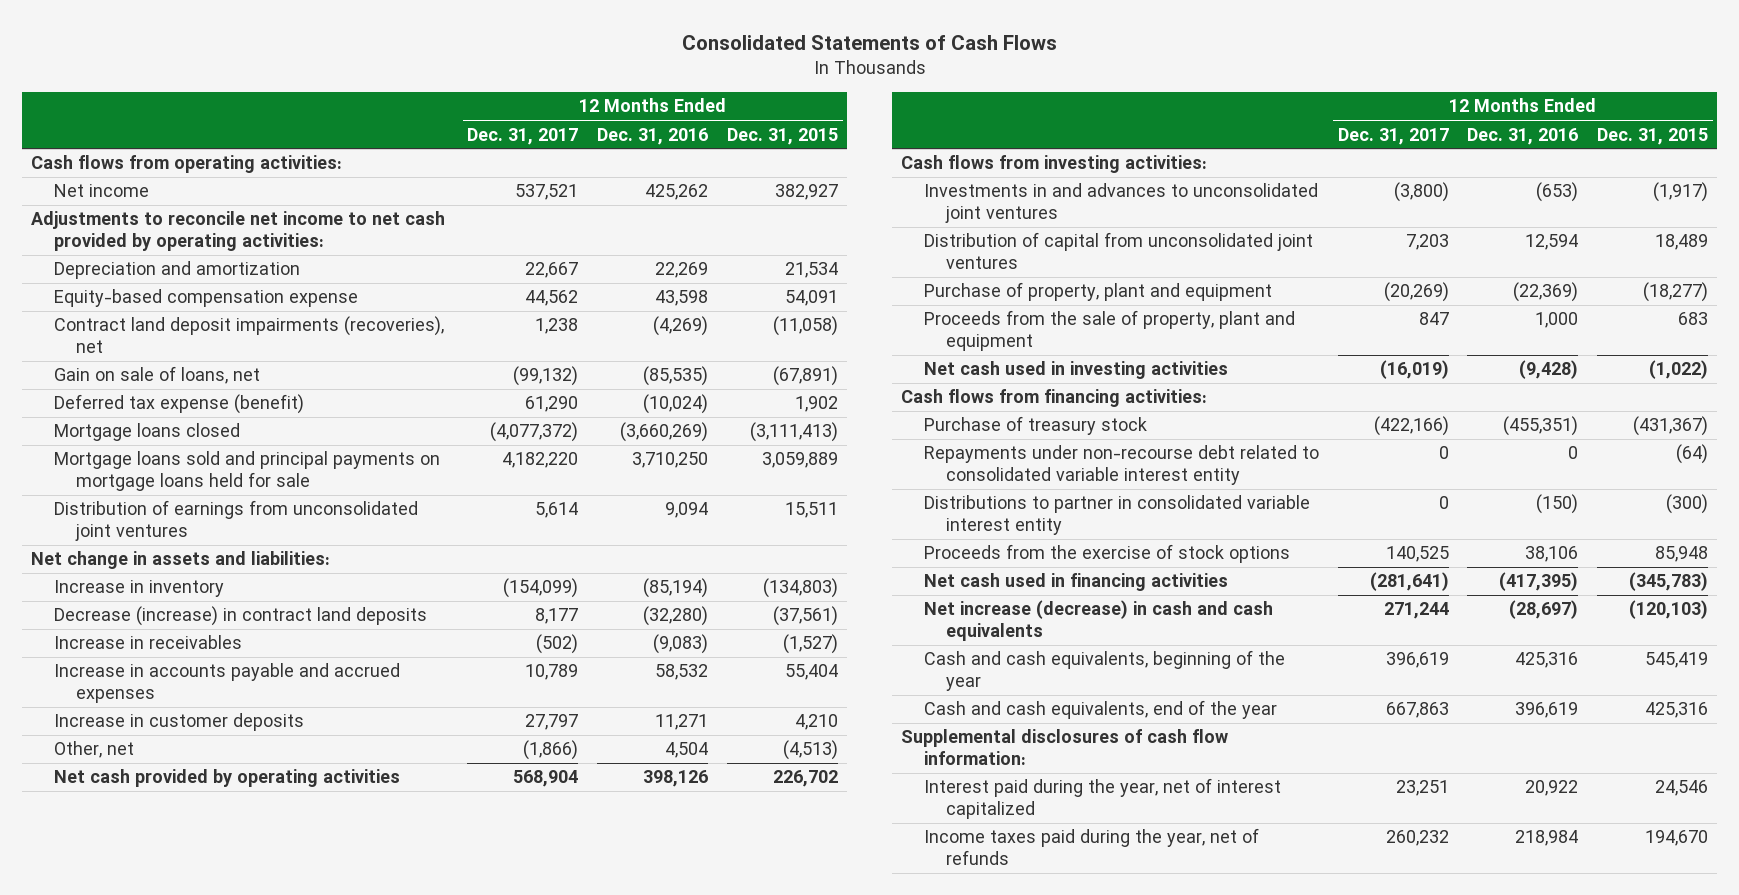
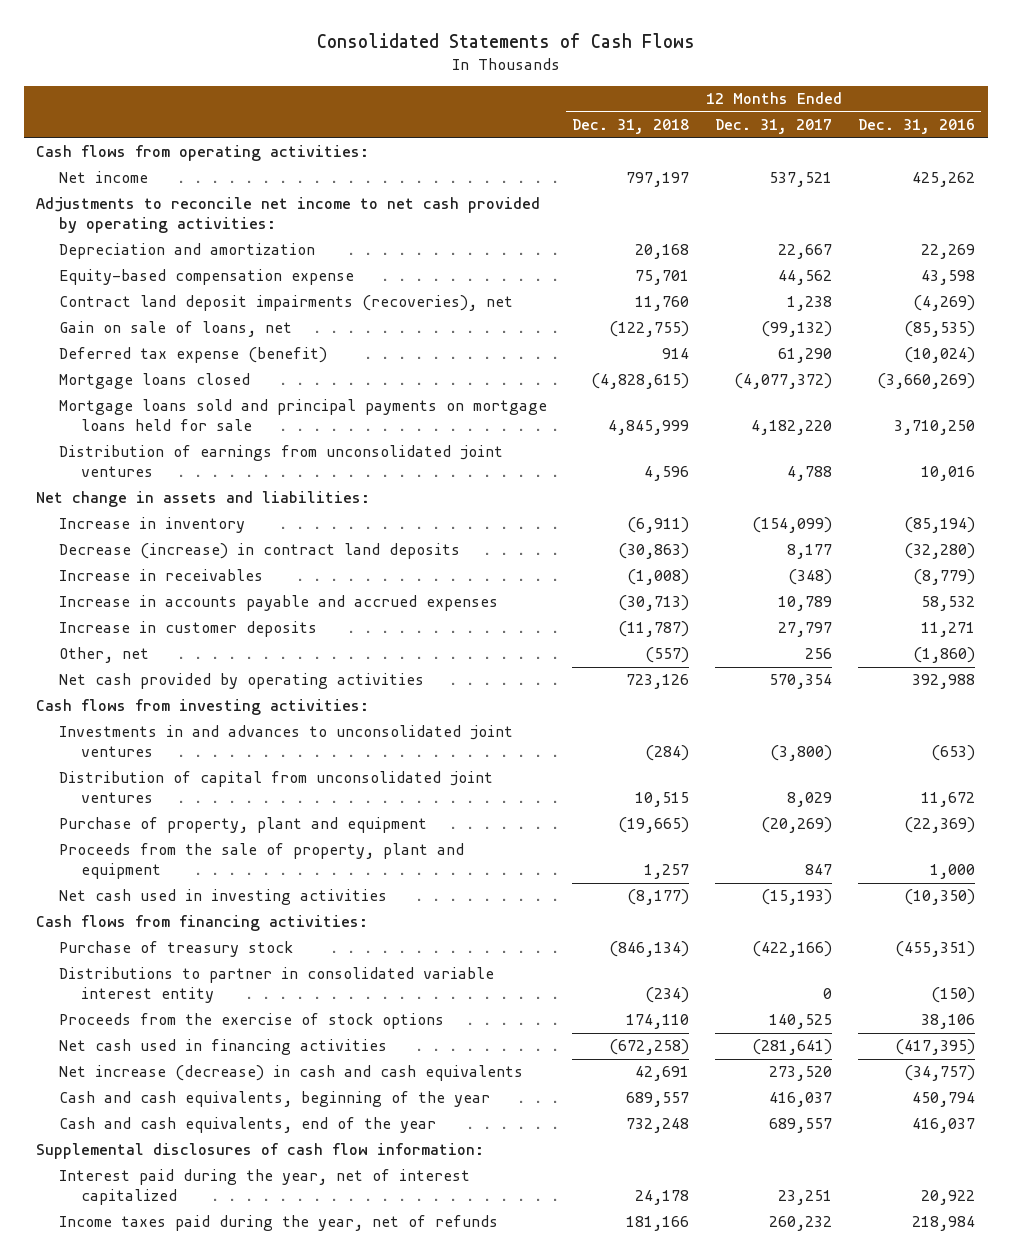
[726,127,838,145] Dec. 31, 2015 -> none
none -> [572,119,690,135] Dec. 31, 2018
[535,502,579,519] 5,614 -> [787,466,833,482] 4,788
[665,502,709,519] 9,094 -> [920,466,975,482] 10,016
[536,634,579,655] (502) -> [788,569,833,586] (348)
[653,634,709,655] (9,083) -> [912,569,975,586] (8,779)
[523,740,579,761] (1,866) -> [805,648,833,660] 256
[665,742,709,759] 4,504 -> [912,647,975,664] (1,860)
[513,770,579,788] 568,904 -> [769,674,833,690] 570,354
[643,770,709,788] 398,126 -> [911,674,975,690] 392,988
[1405,234,1449,251] 7,203 -> [787,792,833,808] 8,029
[1525,234,1579,251] 12,594 -> [920,792,975,808] 11,672
[1379,360,1449,380] (16,019) -> [761,889,833,906] (15,193)
[1519,360,1579,380] (9,428) -> [903,889,975,906] (10,350)
[923,445,1319,486] Repayments under non-recourse debt related to consolidated variable interest entity -> none
[1383,602,1449,620] 271,244 -> [769,1066,833,1082] 273,520
[1509,600,1579,620] (28,697) -> [903,1065,975,1082] (34,757)
[1385,652,1449,669] 396,619 -> [769,1092,833,1108] 416,037
[1515,652,1579,669] 425,316 -> [911,1092,975,1108] 450,794
[1385,702,1449,719] 667,863 -> [769,1118,833,1134] 689,557
[1515,702,1579,719] 396,619 -> [911,1118,975,1134] 416,037

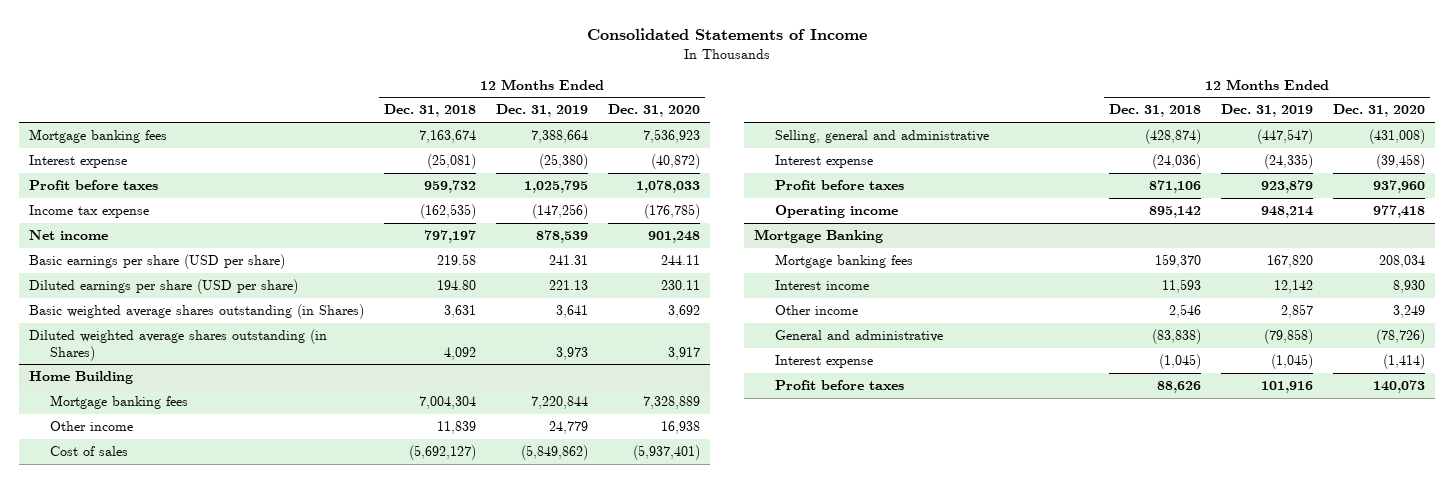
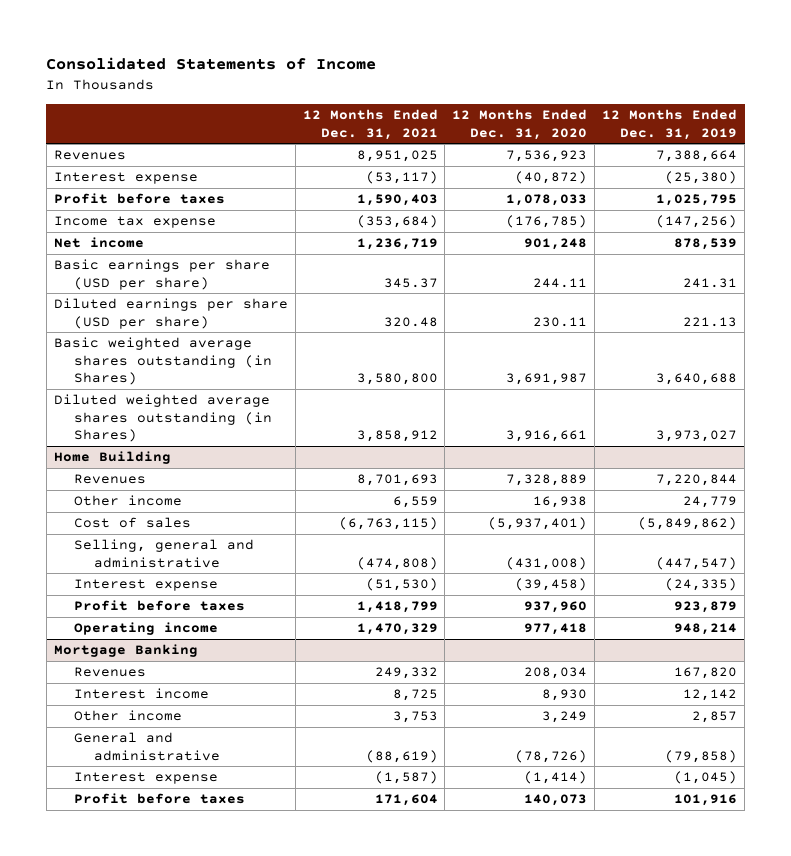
[384,104,477,118] Dec. 31, 2018 -> none
none -> [302,109,438,140] 12 Months Ended Dec. 31, 2021
[29,129,168,144] Mortgage banking fees -> [53,150,126,161] Revenues
[556,305,589,319] 3,641 -> [656,372,738,385] 3,640,688
[667,305,700,319] 3,692 -> [506,372,588,385] 3,691,987
[556,346,589,360] 3,973 -> [656,429,738,442] 3,973,027
[667,346,700,360] 3,917 -> [506,429,588,442] 3,916,661
[50,395,189,410] Mortgage banking fees -> [74,474,147,485] Revenues
[775,254,914,269] Mortgage banking fees -> [74,667,147,678] Revenues

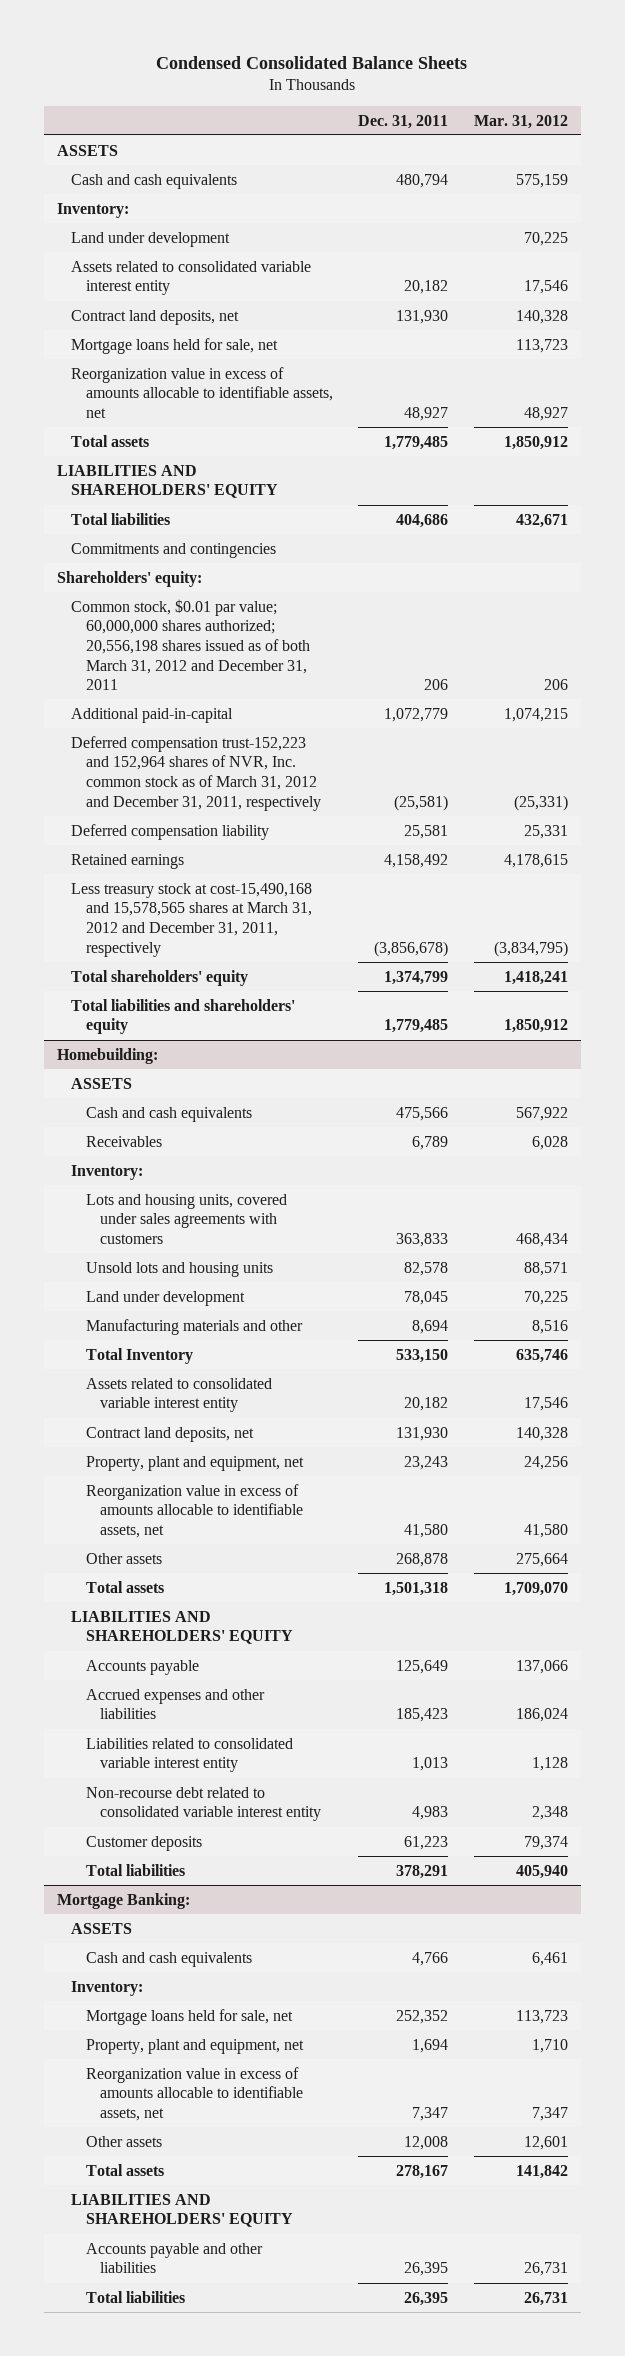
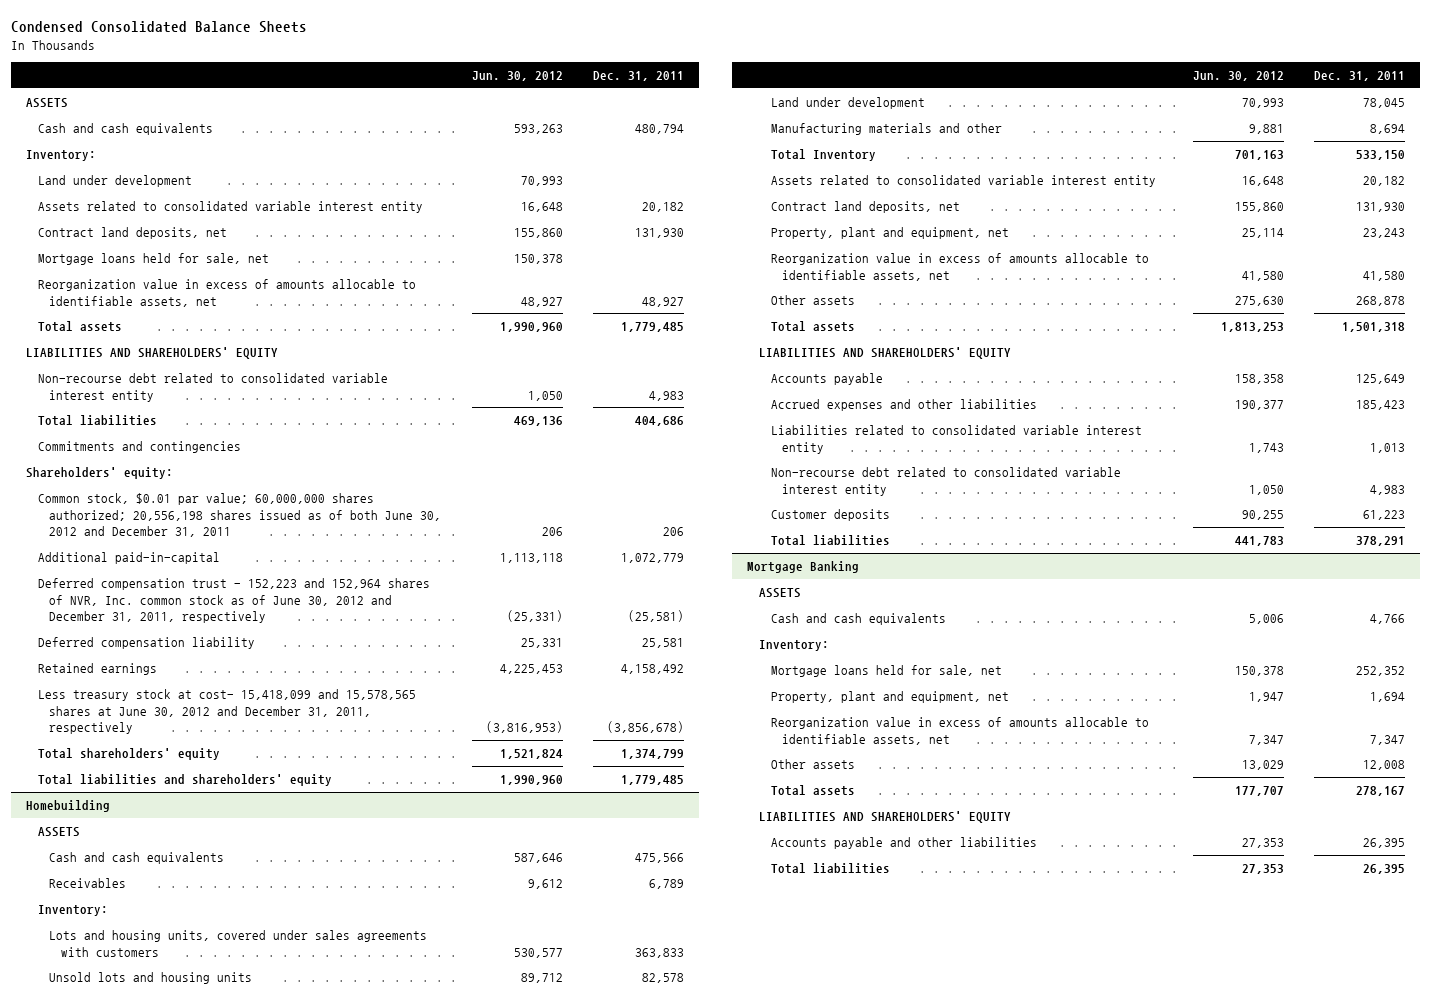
[473,114,568,129] Mar. 31, 2012 -> none
none -> [471,70,563,81] Jun. 30, 2012
none -> [37,373,388,402] Non-recourse debt related to consolidated variable interest entity
[71,598,310,691] Common stock, $0.01 par value; 60,000,000 shares authorized; 20,556,198 shares issued as of both March 31, 2012 and December 31, 2011 -> [37,493,442,538] Common stock, $0.01 par value; 60,000,000 shares authorized; 20,556,198 shares issued as of both June 30, 2012 and December 31, 2011
[71,735,321,811] Deferred compensation trust-152,223 and 152,964 shares of NVR, Inc. common stock as of March 31, 2012 and December 31, 2011, respectively -> [37,578,430,624] Deferred compensation trust - 152,223 and 152,964 shares of NVR, Inc. common stock as of June 30, 2012 and December 31, 2011, respectively
[71,882,313,957] Less treasury stock at cost-15,490,168 and 15,578,565 shares at March 31, 2012 and December 31, 2011, respectively -> [37,689,416,735] Less treasury stock at cost- 15,418,099 and 15,578,565 shares at June 30, 2012 and December 31, 2011, respectively
[57,1047,159,1064] Homebuilding: -> [25,800,110,813] Homebuilding
[57,1892,191,1909] Mortgage Banking: -> [747,561,860,574] Mortgage Banking

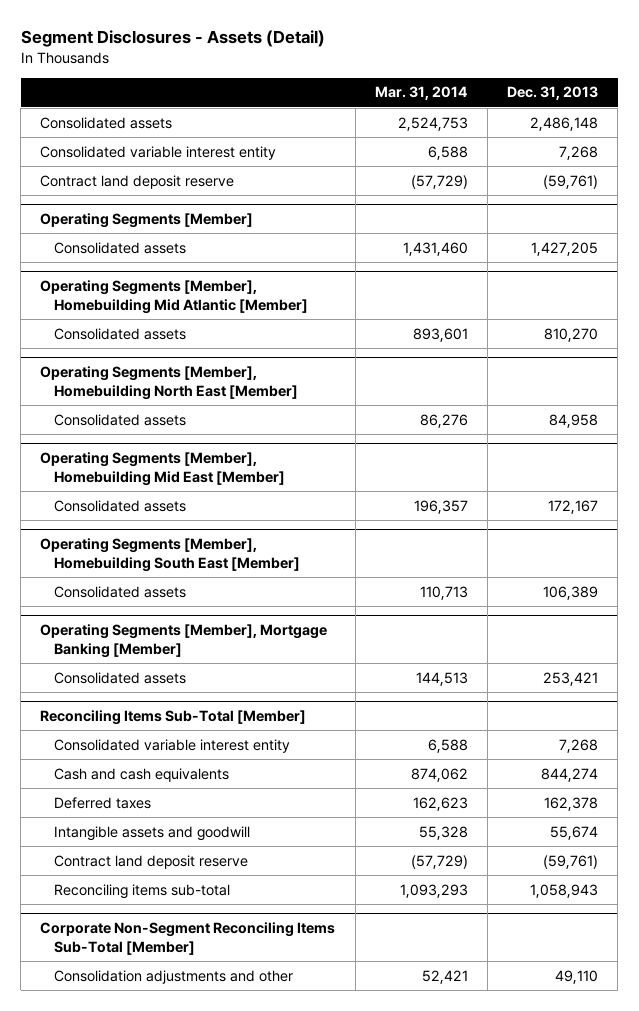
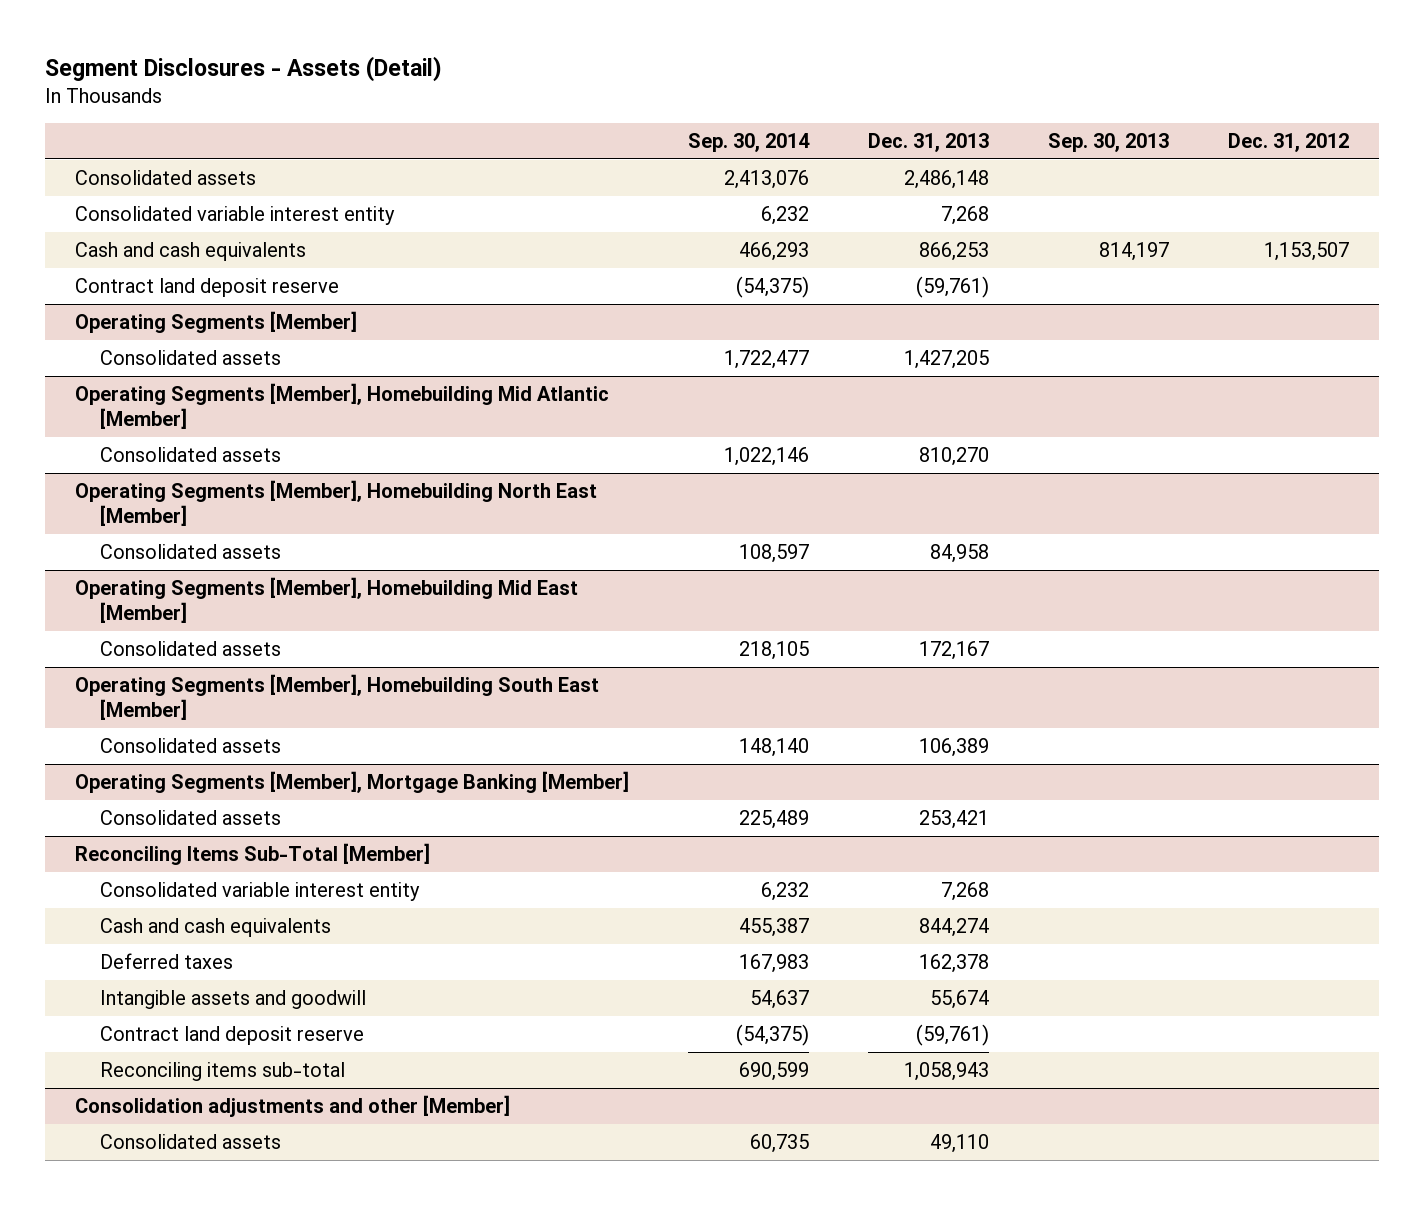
[374,86,468,101] Mar. 31, 2014 -> none
none -> [687,133,810,153] Sep. 30, 2014
none -> [1048,133,1170,153] Sep. 30, 2013
none -> [1228,133,1350,153] Dec. 31, 2012
none -> [74,242,306,262] Cash and cash equivalents
[40,921,336,955] Corporate Non-Segment Reconciling Items Sub-Total [Member] -> none
none -> [74,1095,510,1118] Consolidation adjustments and other [Member]
[54,969,294,984] Consolidation adjustments and other -> [99,1134,281,1150] Consolidated assets

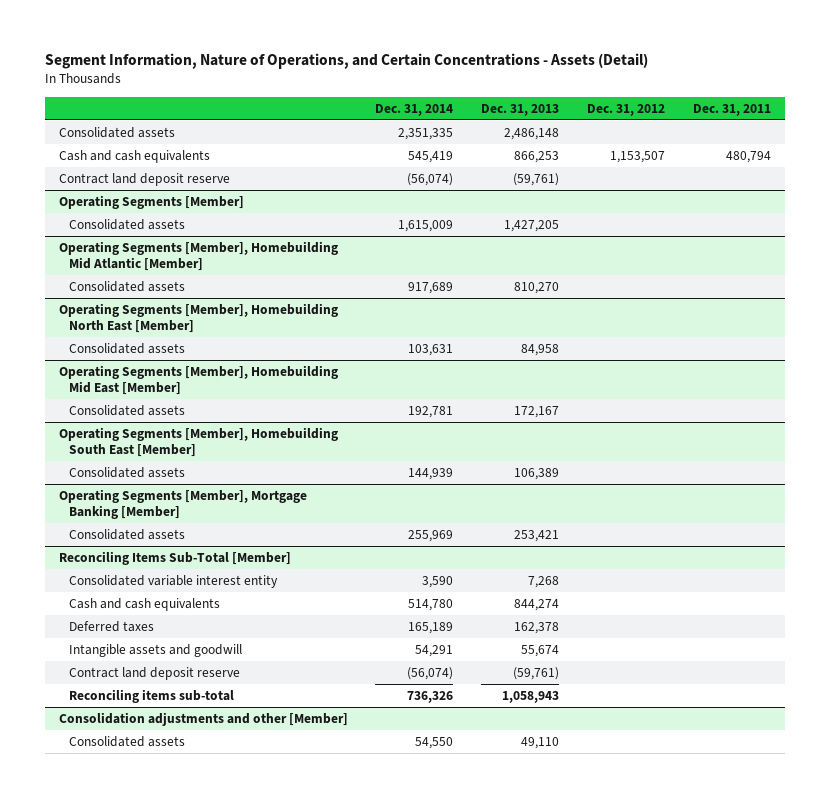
[45,56,443,83] Segment Disclosures - Assets (Detail) -> [44,53,648,70] Segment Information, Nature of Operations, and Certain Concentrations - Assets (Detail)
[687,133,810,153] Sep. 30, 2014 -> none
[1048,133,1170,153] Sep. 30, 2013 -> none
none -> [375,103,454,116] Dec. 31, 2014
none -> [692,103,771,116] Dec. 31, 2011
[74,206,395,226] Consolidated variable interest entity -> none

